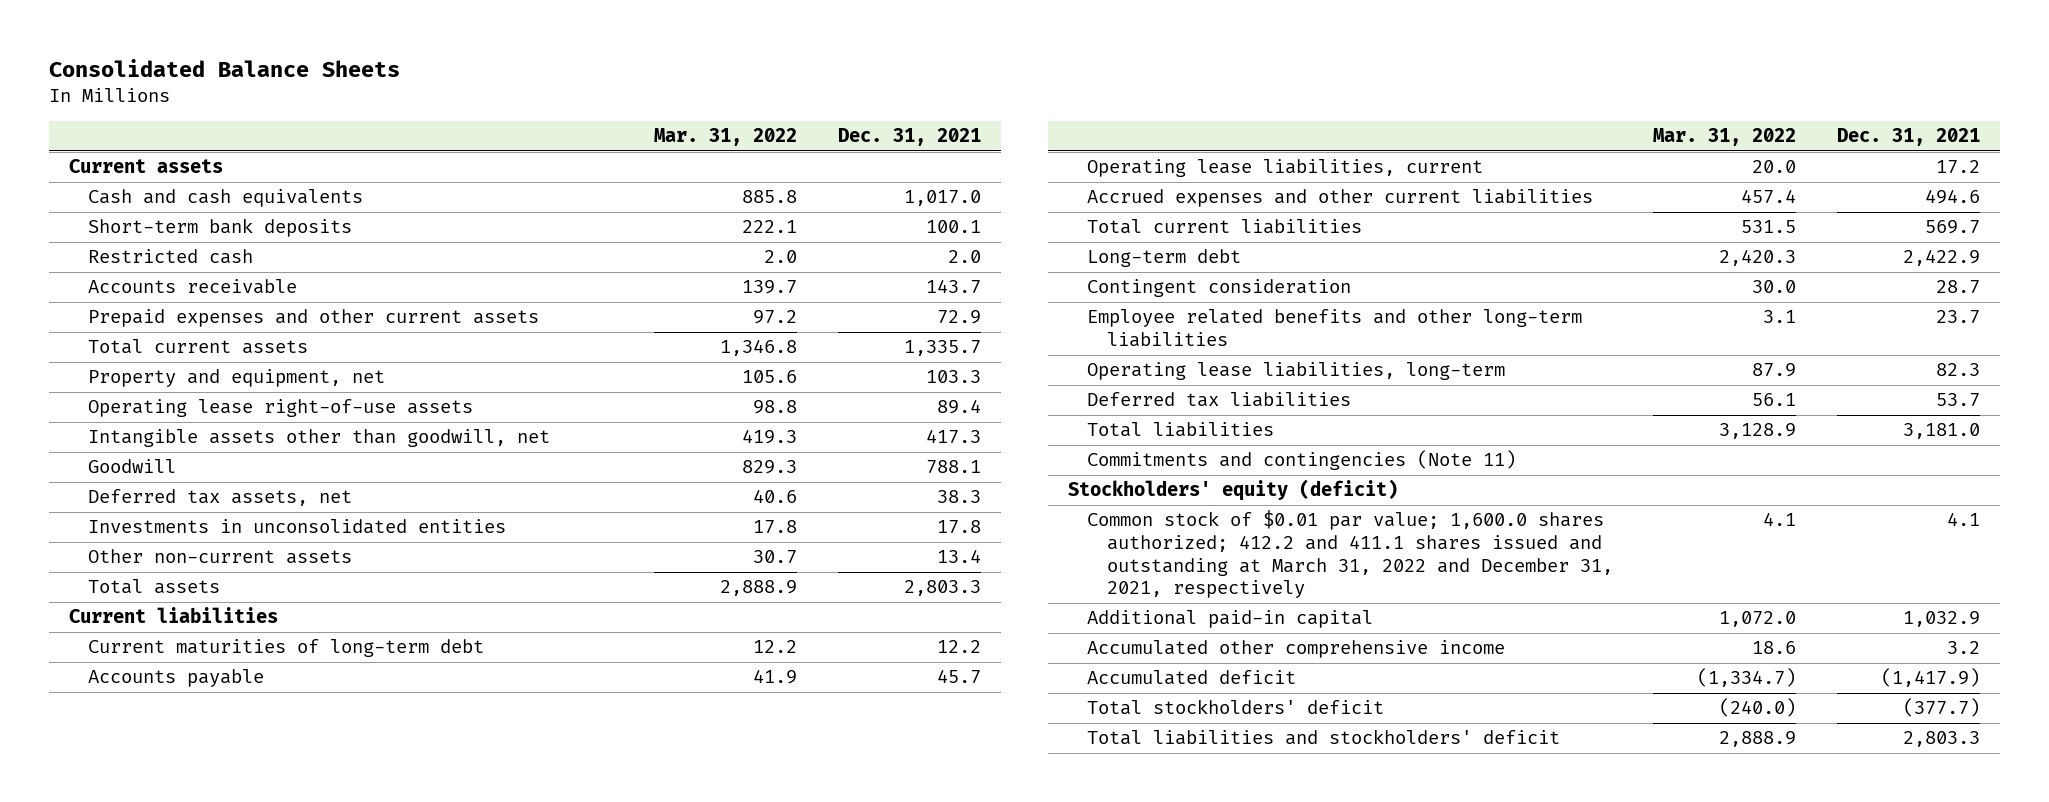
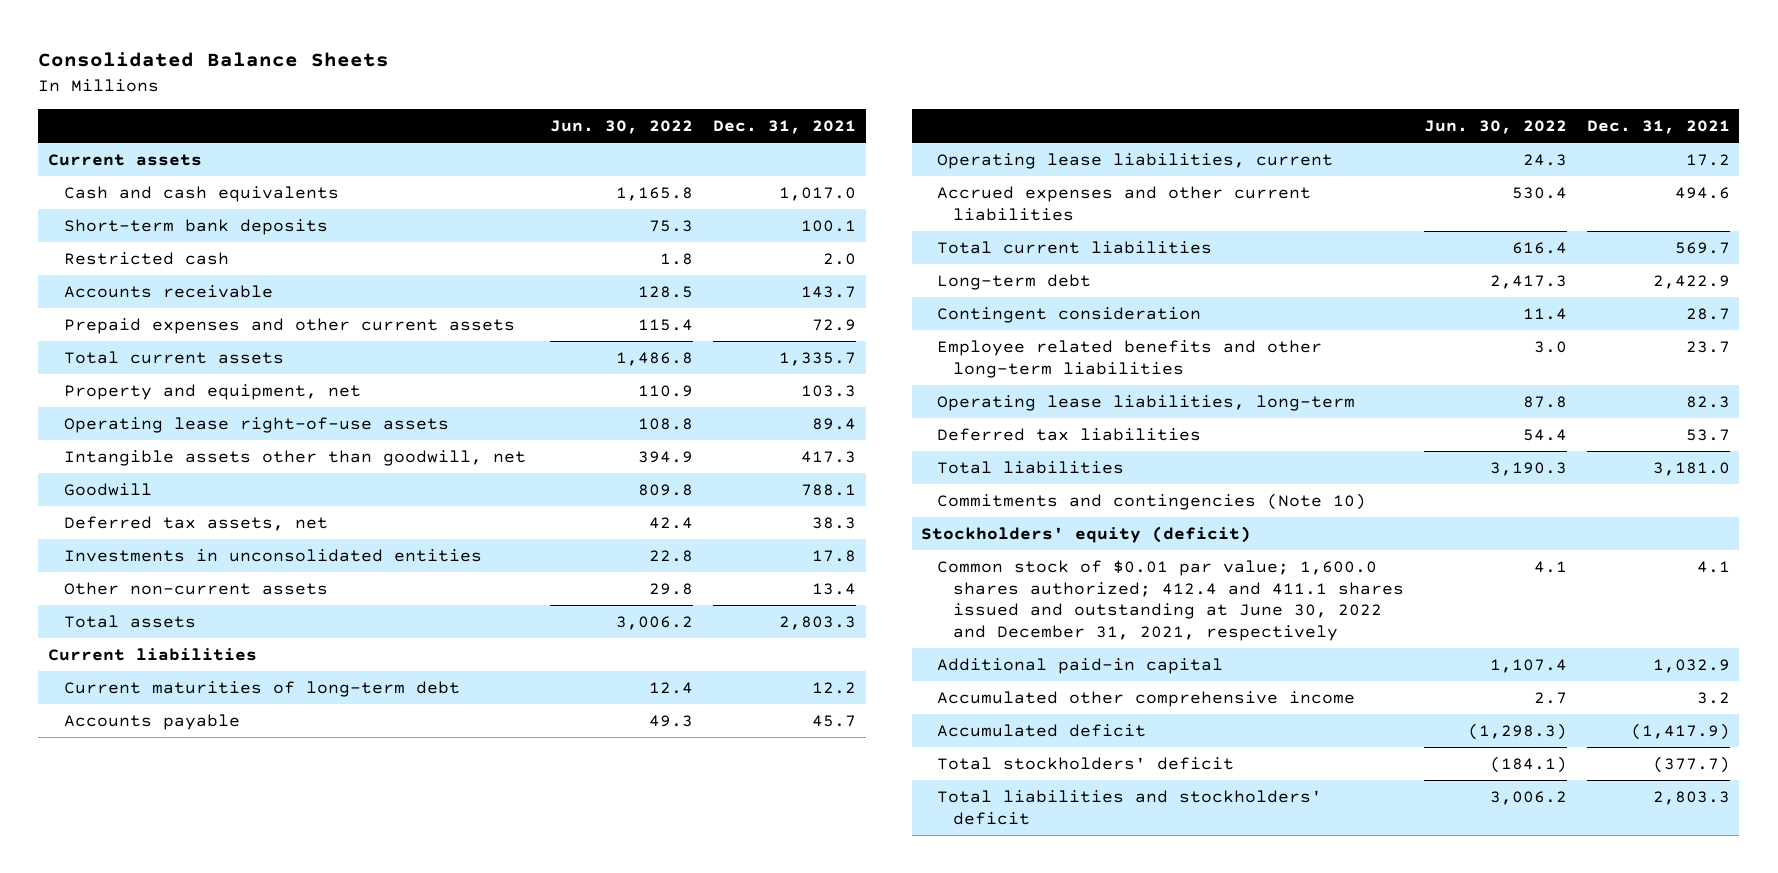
[654,128,798,147] Mar. 31, 2022 -> none
none -> [550,120,694,135] Jun. 30, 2022
[1087,450,1517,471] Commitments and contingencies (Note 11) -> [937,492,1367,510] Commitments and contingencies (Note 10)
[1087,510,1613,599] Common stock of $0.01 par value; 1,600.0 shares authorized; 412.2 and 411.1 shares issued and outstanding at March 31, 2022 and December 31, 2021, respectively -> [937,559,1404,641] Common stock of $0.01 par value; 1,600.0 shares authorized; 412.4 and 411.1 shares issued and outstanding at June 30, 2022 and December 31, 2021, respectively

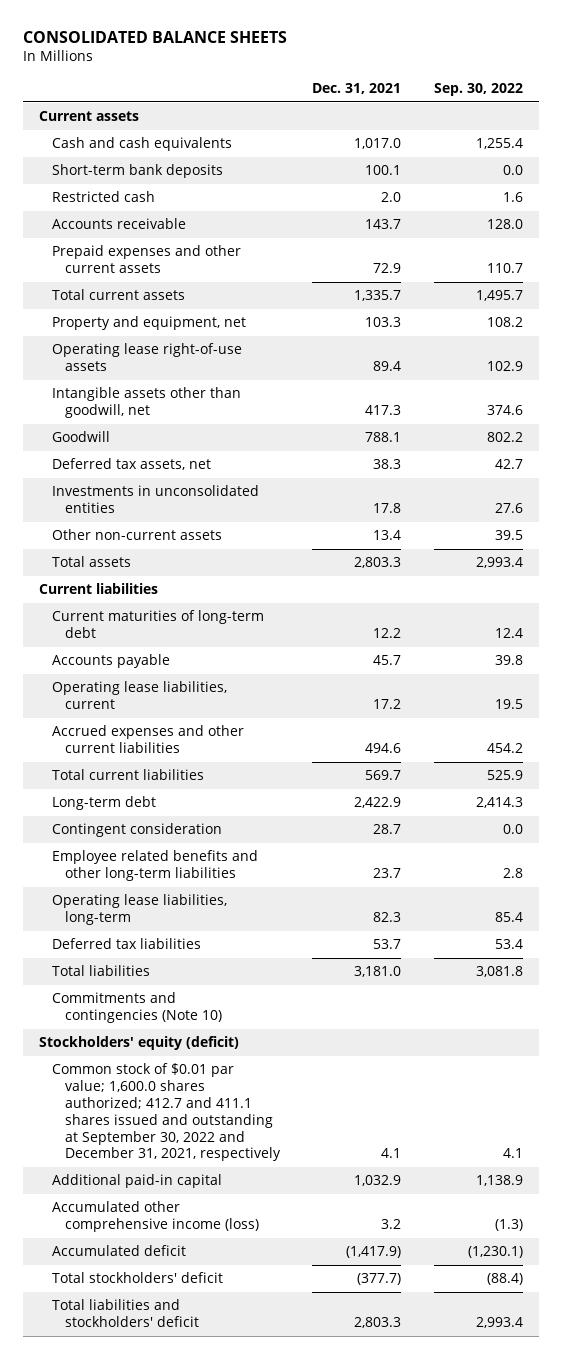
[38,52,390,68] Consolidated Balance Sheets -> [22,31,287,44] CONSOLIDATED BALANCE SHEETS
[550,120,694,135] Jun. 30, 2022 -> none
none -> [434,82,524,96] Sep. 30, 2022
[937,559,1404,641] Common stock of $0.01 par value; 1,600.0 shares authorized; 412.4 and 411.1 shares issued and outstanding at June 30, 2022 and December 31, 2021, respectively -> [51,1063,281,1162] Common stock of $0.01 par value; 1,600.0 shares authorized; 412.7 and 411.1 shares issued and outstanding at September 30, 2022 and December 31, 2021, respectively
[937,690,1356,707] Accumulated other comprehensive income -> [51,1201,259,1232] Accumulated other comprehensive income (loss)

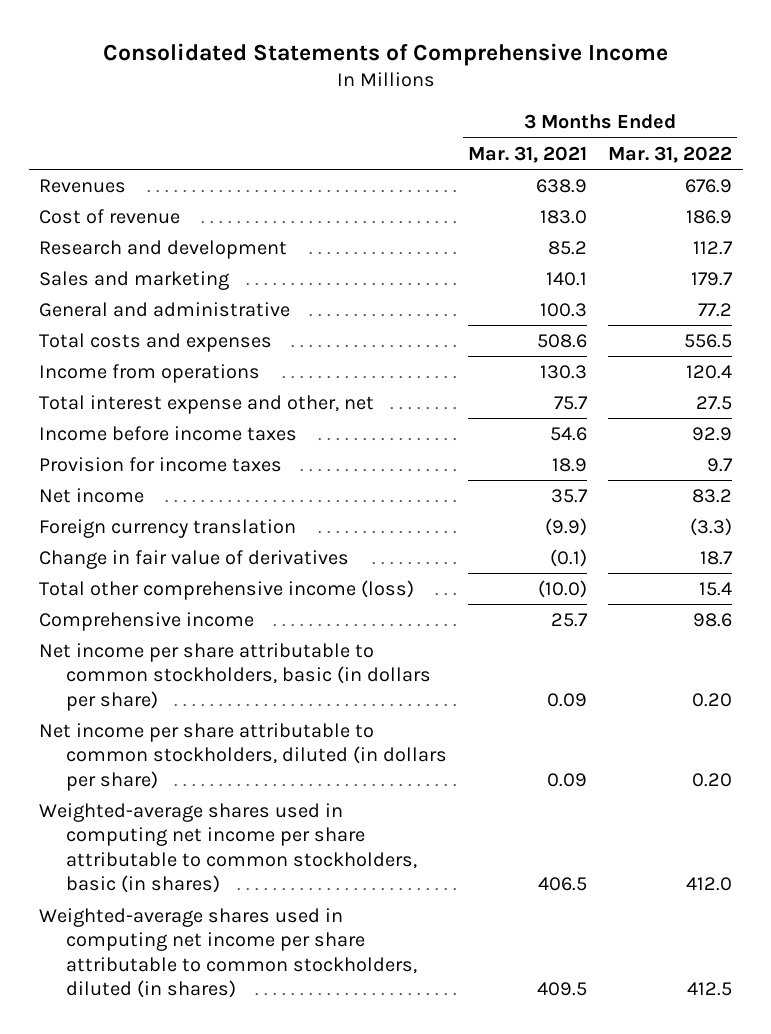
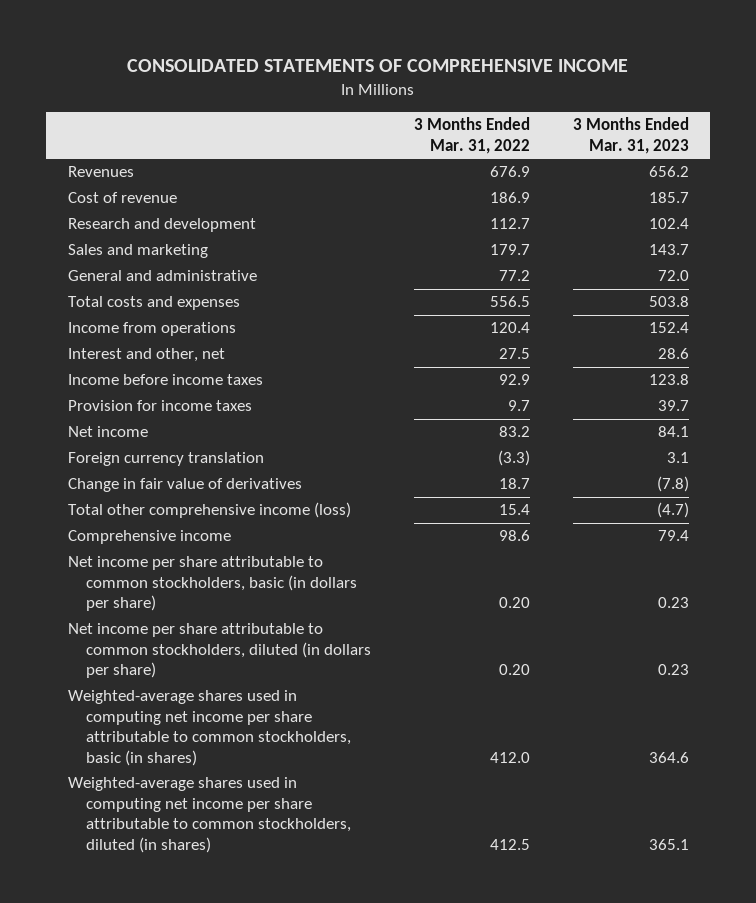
[102,42,668,66] Consolidated Statements of Comprehensive Income -> [127,59,629,73] CONSOLIDATED STATEMENTS OF COMPREHENSIVE INCOME
[467,145,587,163] Mar. 31, 2021 -> none
none -> [572,117,689,154] 3 Months Ended Mar. 31, 2023
[39,394,375,414] Total interest expense and other, net -> [67,348,225,363] Interest and other, net

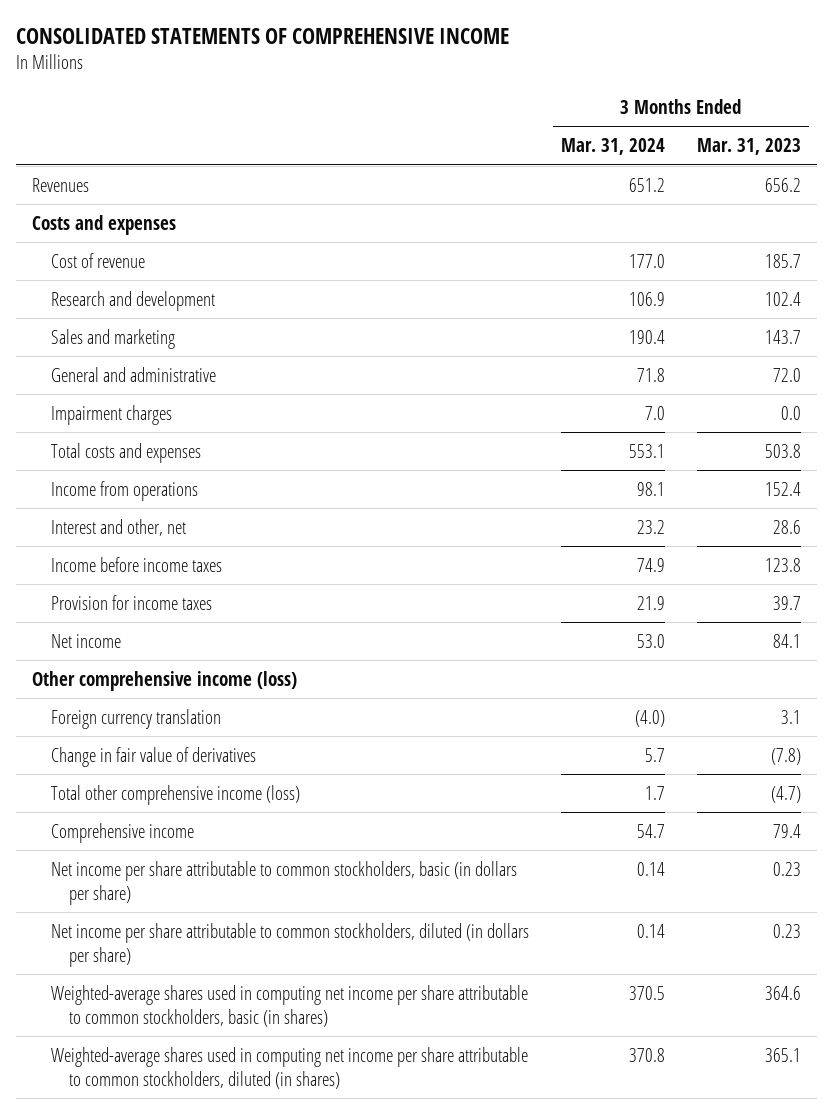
[413,117,530,154] 3 Months Ended Mar. 31, 2022 -> none
none -> [560,138,665,156] Mar. 31, 2024
none -> [31,214,176,235] Costs and expenses
none -> [50,404,172,425] Impairment charges
none -> [31,670,297,691] Other comprehensive income (loss)

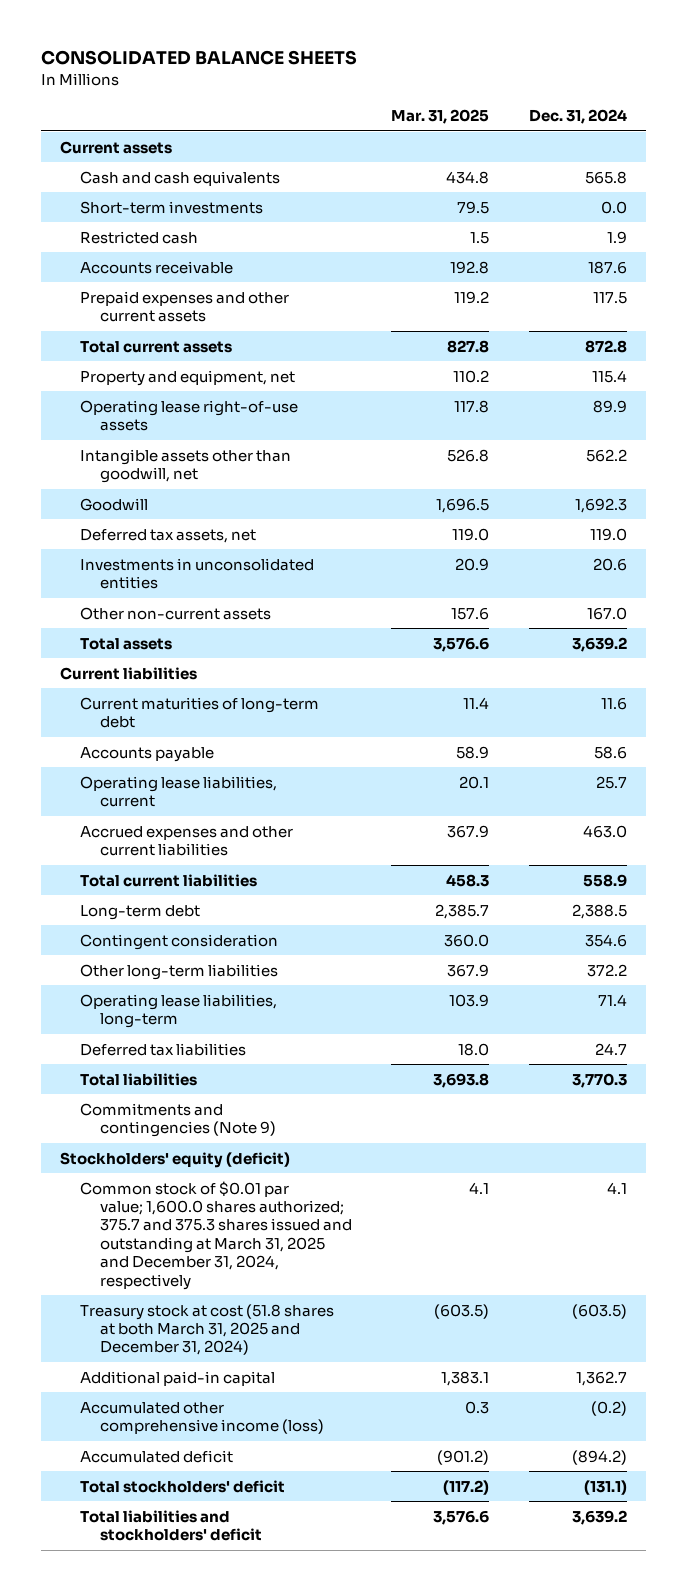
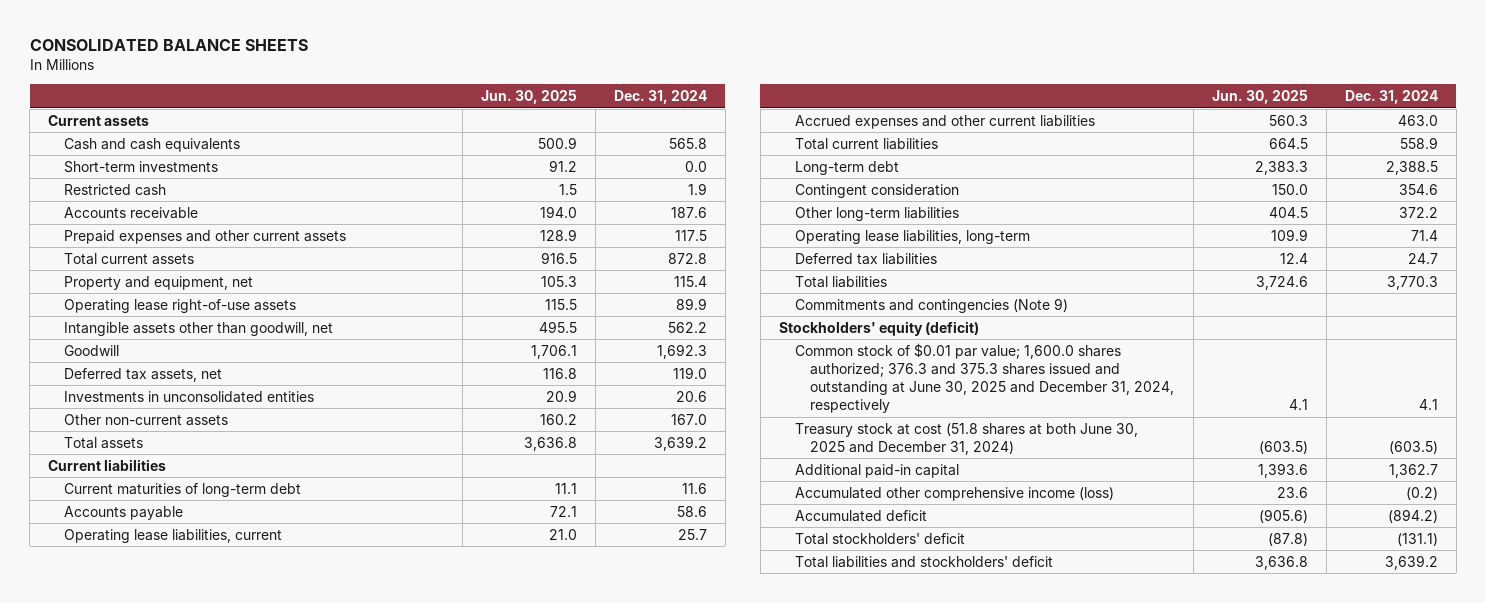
[391,108,490,124] Mar. 31, 2025 -> none
none -> [480,90,577,105] Jun. 30, 2025
[80,1180,353,1290] Common stock of $0.01 par value; 1,600.0 shares authorized; 375.7 and 375.3 shares issued and outstanding at March 31, 2025 and December 31, 2024, respectively -> [794,342,1175,414] Common stock of $0.01 par value; 1,600.0 shares authorized; 376.3 and 375.3 shares issued and outstanding at June 30, 2025 and December 31, 2024, respectively
[80,1303,335,1356] Treasury stock at cost (51.8 shares at both March 31, 2025 and December 31, 2024) -> [794,422,1138,455] Treasury stock at cost (51.8 shares at both June 30, 2025 and December 31, 2024)

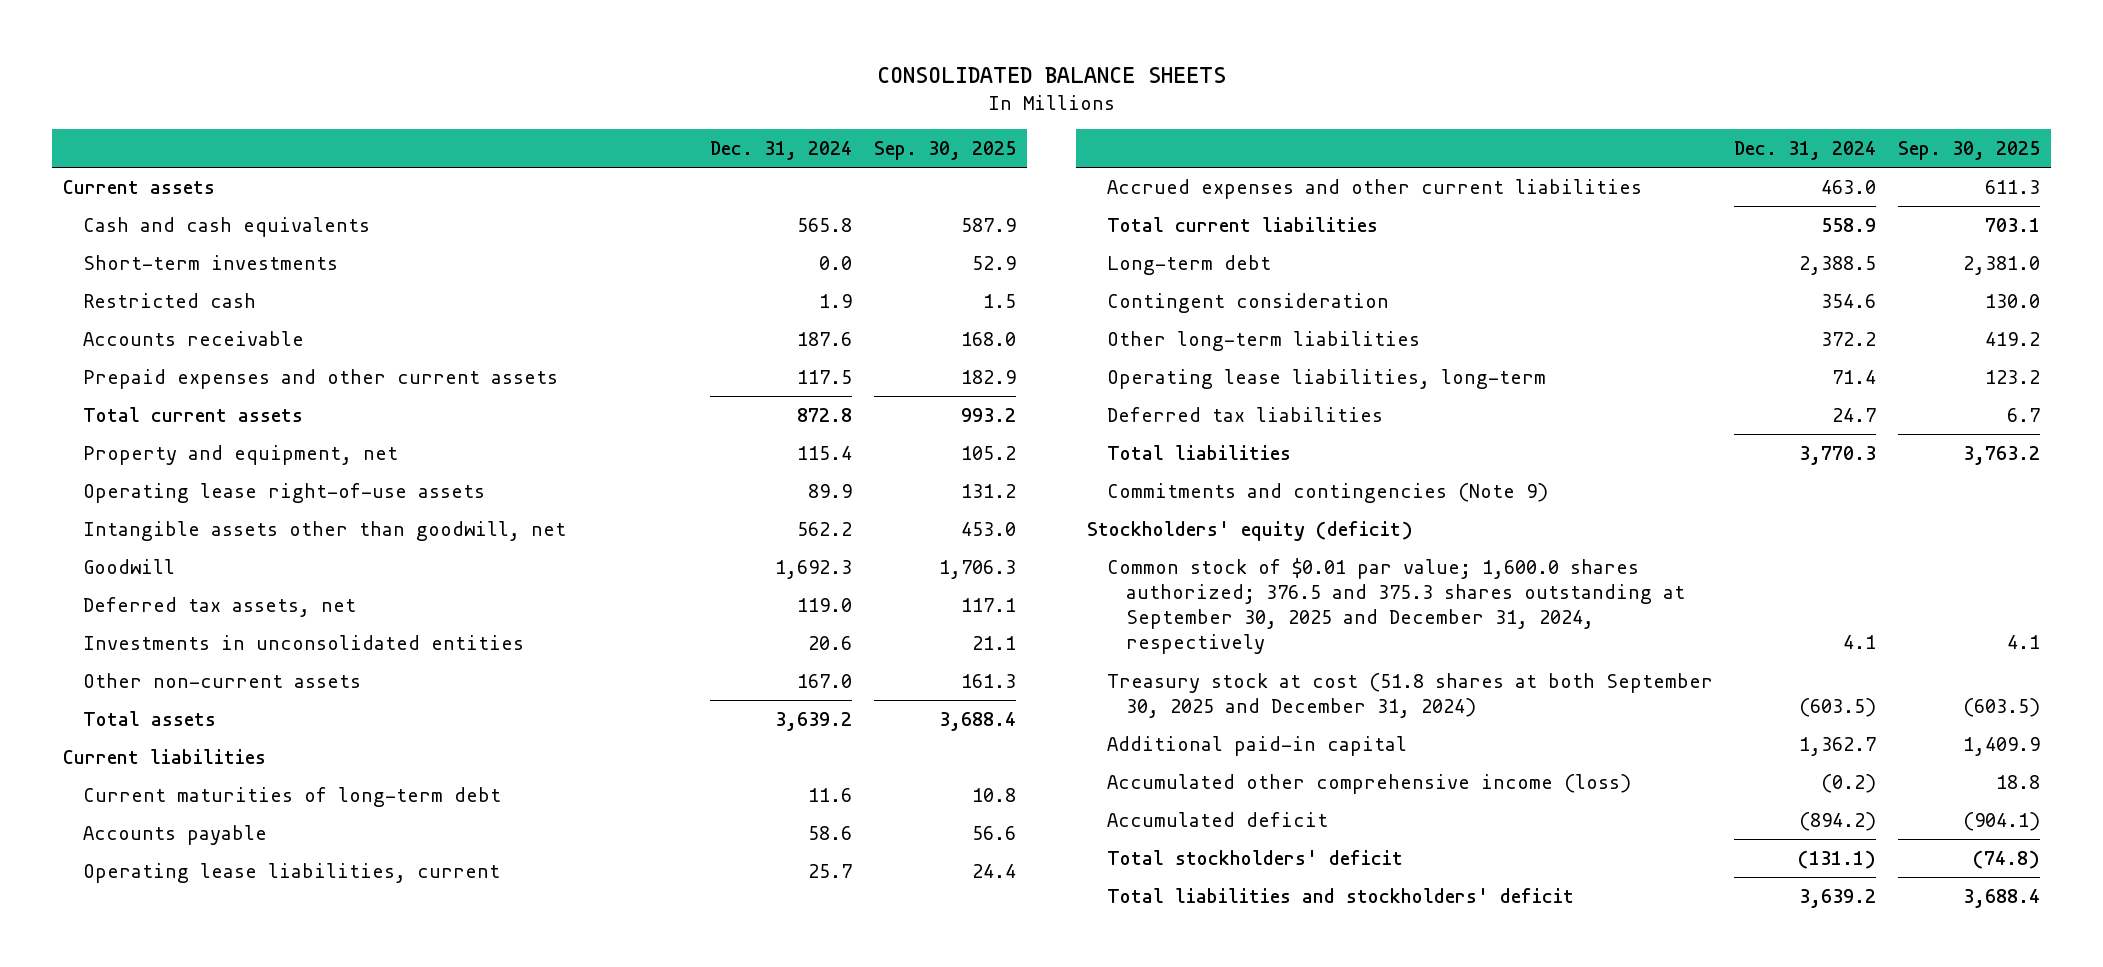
[480,90,577,105] Jun. 30, 2025 -> none
none -> [874,141,1017,161] Sep. 30, 2025
[794,342,1175,414] Common stock of $0.01 par value; 1,600.0 shares authorized; 376.3 and 375.3 shares issued and outstanding at June 30, 2025 and December 31, 2024, respectively -> [1106,557,1686,655] Common stock of $0.01 par value; 1,600.0 shares authorized; 376.5 and 375.3 shares outstanding at September 30, 2025 and December 31, 2024, respectively
[794,422,1138,455] Treasury stock at cost (51.8 shares at both June 30, 2025 and December 31, 2024) -> [1106,672,1713,719] Treasury stock at cost (51.8 shares at both September 30, 2025 and December 31, 2024)

